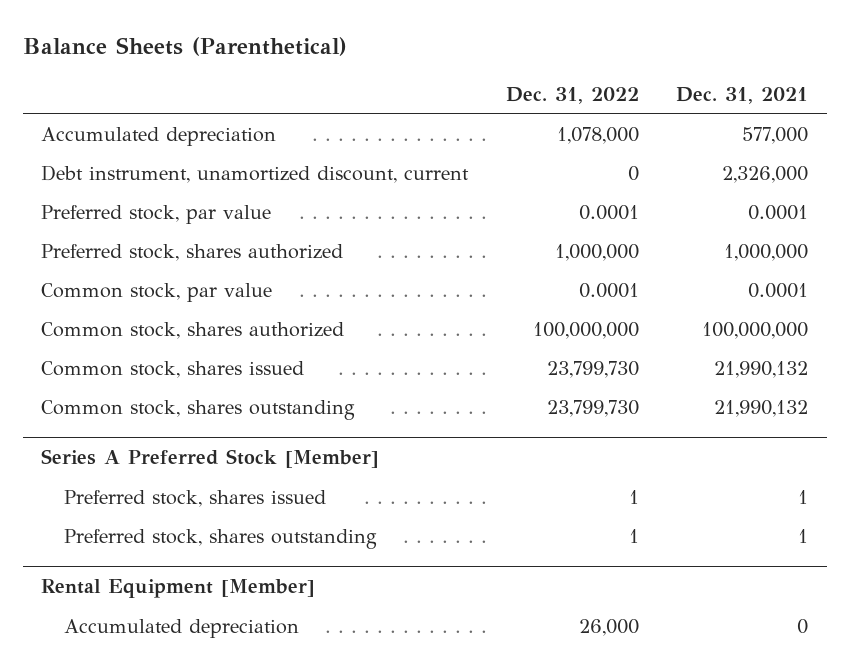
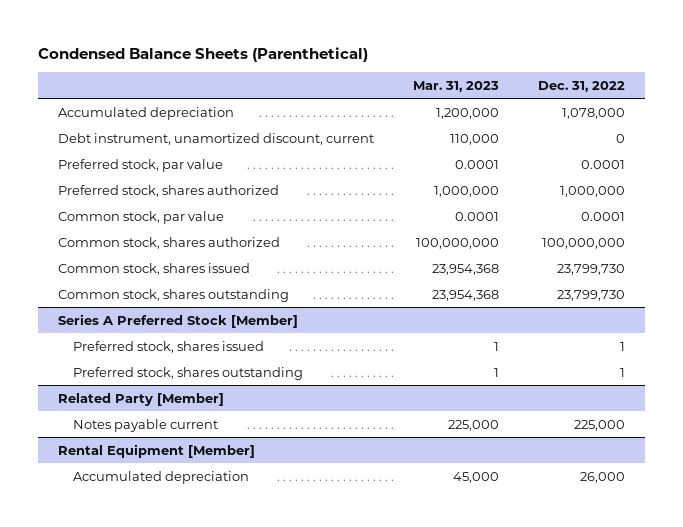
[22,37,347,57] Balance Sheets (Parenthetical) -> [38,46,369,62] Condensed Balance Sheets (Parenthetical)
[676,86,809,104] Dec. 31, 2021 -> none
none -> [413,80,500,92] Mar. 31, 2023
none -> [57,392,224,406] Related Party [Member]
none -> [73,418,219,432] Notes payable current

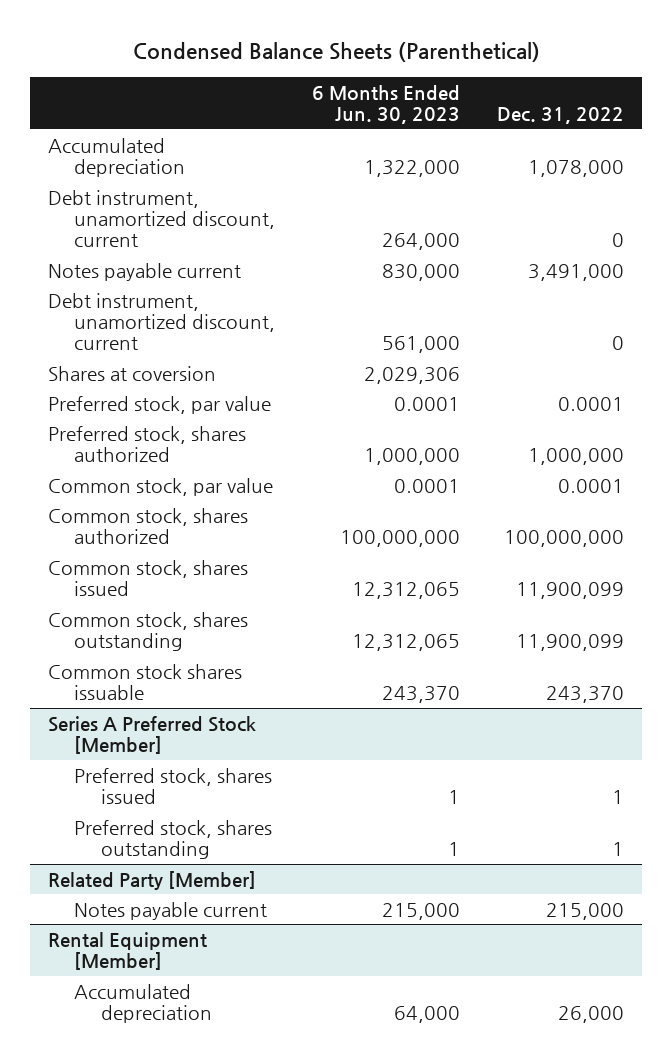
[413,80,500,92] Mar. 31, 2023 -> none
none -> [312,84,461,124] 6 Months Ended Jun. 30, 2023
none -> [48,262,242,281] Notes payable current
none -> [48,292,276,351] Debt instrument, unamortized discount, current
none -> [48,365,217,381] Shares at coversion
[557,263,626,275] 23,799,730 -> [516,582,625,600] 11,900,099
[557,289,626,301] 23,799,730 -> [516,634,625,652] 11,900,099
none -> [48,663,243,701] Common stock shares issuable
[574,419,626,431] 225,000 -> [546,902,625,920] 215,000

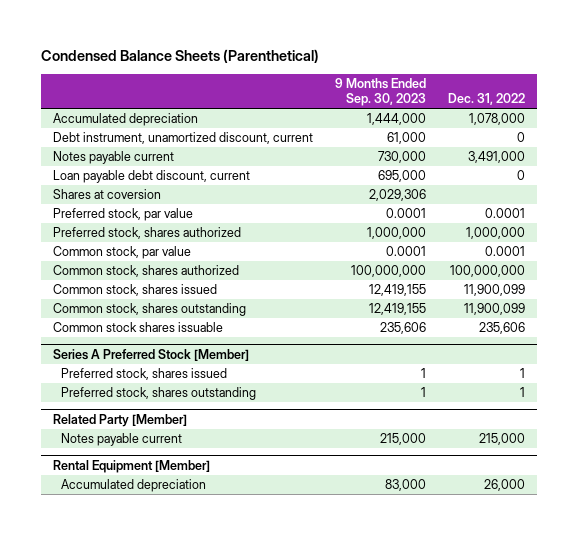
[312,84,461,124] 6 Months Ended Jun. 30, 2023 -> none
none -> [334,77,426,107] 9 Months Ended Sep. 30, 2023
[48,292,276,351] Debt instrument, unamortized discount, current -> [52,170,250,184] Loan payable debt discount, current
[546,686,625,704] 243,370 -> [479,322,526,335] 235,606

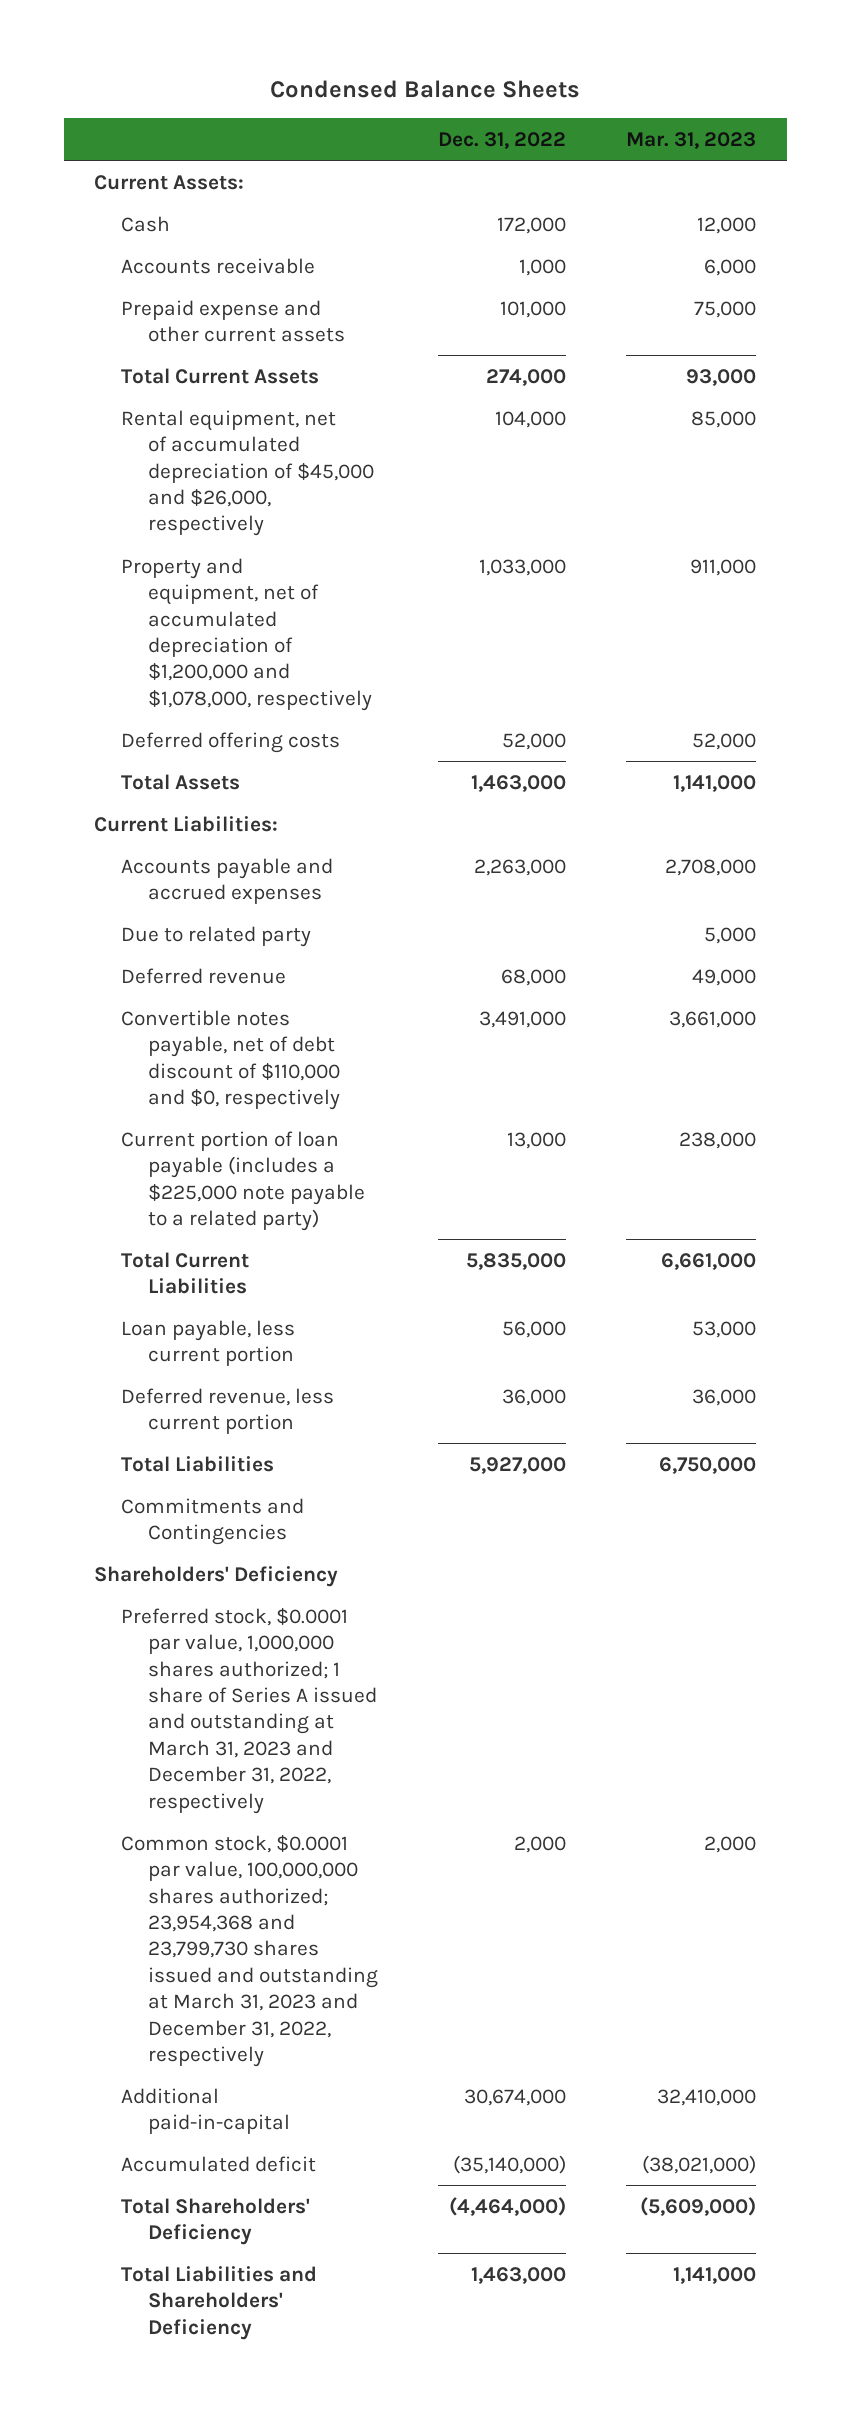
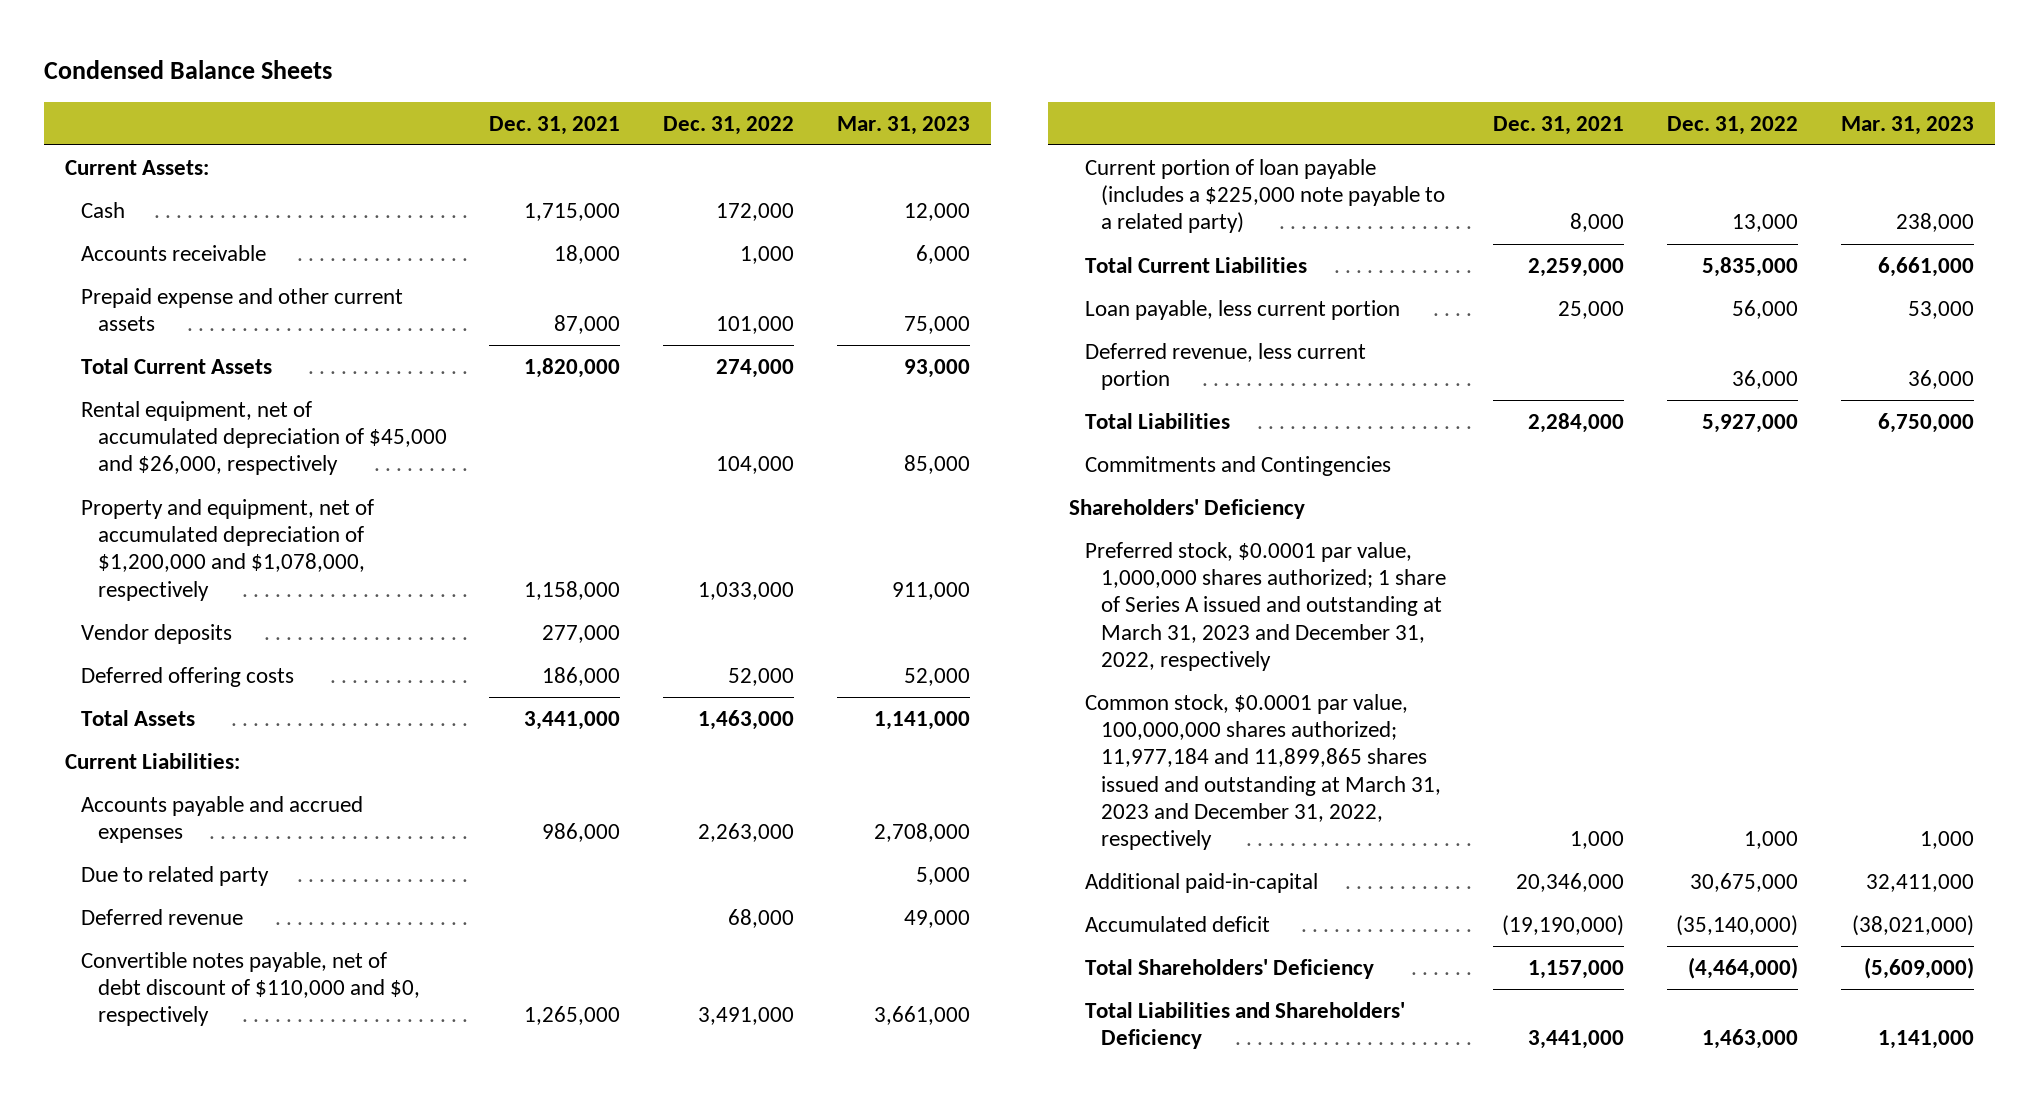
none -> [489,115,621,135] Dec. 31, 2021
none -> [81,623,233,644] Vendor deposits
[121,1834,378,2068] Common stock, $0.0001 par value, 100,000,000 shares authorized; 23,954,368 and 23,799,730 shares issued and outstanding at March 31, 2023 and December 31, 2022, respectively -> [1085,693,1442,851] Common stock, $0.0001 par value, 100,000,000 shares authorized; 11,977,184 and 11,899,865 shares issued and outstanding at March 31, 2023 and December 31, 2022, respectively
[513,1835,566,1853] 2,000 -> [1743,831,1798,850] 1,000
[704,1835,757,1853] 2,000 -> [1919,831,1974,850] 1,000
[463,2088,566,2106] 30,674,000 -> [1689,872,1798,892] 30,675,000
[657,2088,757,2106] 32,410,000 -> [1865,873,1974,892] 32,411,000

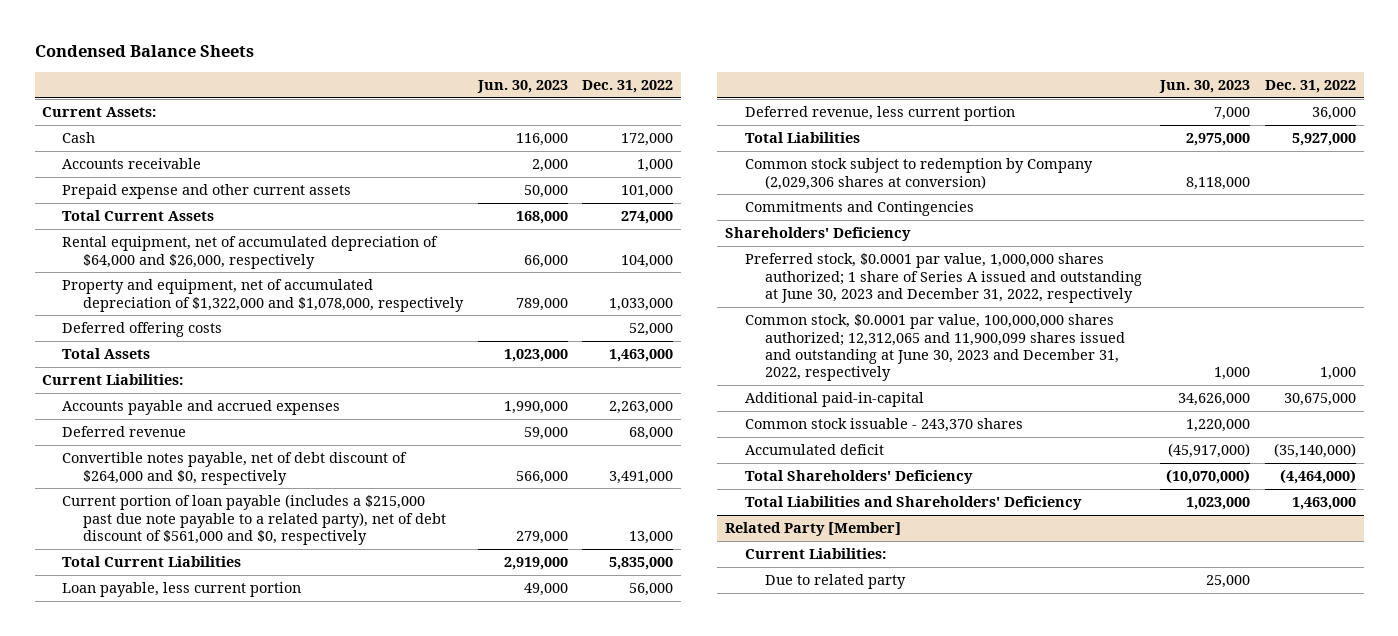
[489,115,621,135] Dec. 31, 2021 -> none
[836,115,970,135] Mar. 31, 2023 -> none
none -> [476,79,568,93] Jun. 30, 2023
[81,623,233,644] Vendor deposits -> none
[81,400,447,476] Rental equipment, net of accumulated depreciation of $45,000 and $26,000, respectively -> [62,236,439,269] Rental equipment, net of accumulated depreciation of $64,000 and $26,000, respectively
[81,498,375,601] Property and equipment, net of accumulated depreciation of $1,200,000 and $1,078,000, respectively -> [62,279,464,312] Property and equipment, net of accumulated depreciation of $1,322,000 and $1,078,000, respectively
[81,865,270,886] Due to related party -> none
[81,951,420,1027] Convertible notes payable, net of debt discount of $110,000 and $0, respectively -> [62,452,408,485] Convertible notes payable, net of debt discount of $264,000 and $0, respectively
[1085,158,1446,234] Current portion of loan payable (includes a $225,000 note payable to a related party) -> [62,494,446,546] Current portion of loan payable (includes a $215,000 past due note payable to a related party), net of debt discount of $561,000 and $0, respectively
none -> [745,158,1094,190] Common stock subject to redemption by Company (2,029,306 shares at conversion)
[1085,541,1447,672] Preferred stock, $0.0001 par value, 1,000,000 shares authorized; 1 share of Series A issued and outstanding at March 31, 2023 and December 31, 2022, respectively -> [745,253,1143,304] Preferred stock, $0.0001 par value, 1,000,000 shares authorized; 1 share of Series A issued and outstanding at June 30, 2023 and December 31, 2022, respectively
[1085,693,1442,851] Common stock, $0.0001 par value, 100,000,000 shares authorized; 11,977,184 and 11,899,865 shares issued and outstanding at March 31, 2023 and December 31, 2022, respectively -> [745,314,1126,382] Common stock, $0.0001 par value, 100,000,000 shares authorized; 12,312,065 and 11,900,099 shares issued and outstanding at June 30, 2023 and December 31, 2022, respectively
none -> [745,418,1024,433] Common stock issuable - 243,370 shares
none -> [724,522,901,537] Related Party [Member]
none -> [745,548,887,560] Current Liabilities:
none -> [765,574,907,590] Due to related party

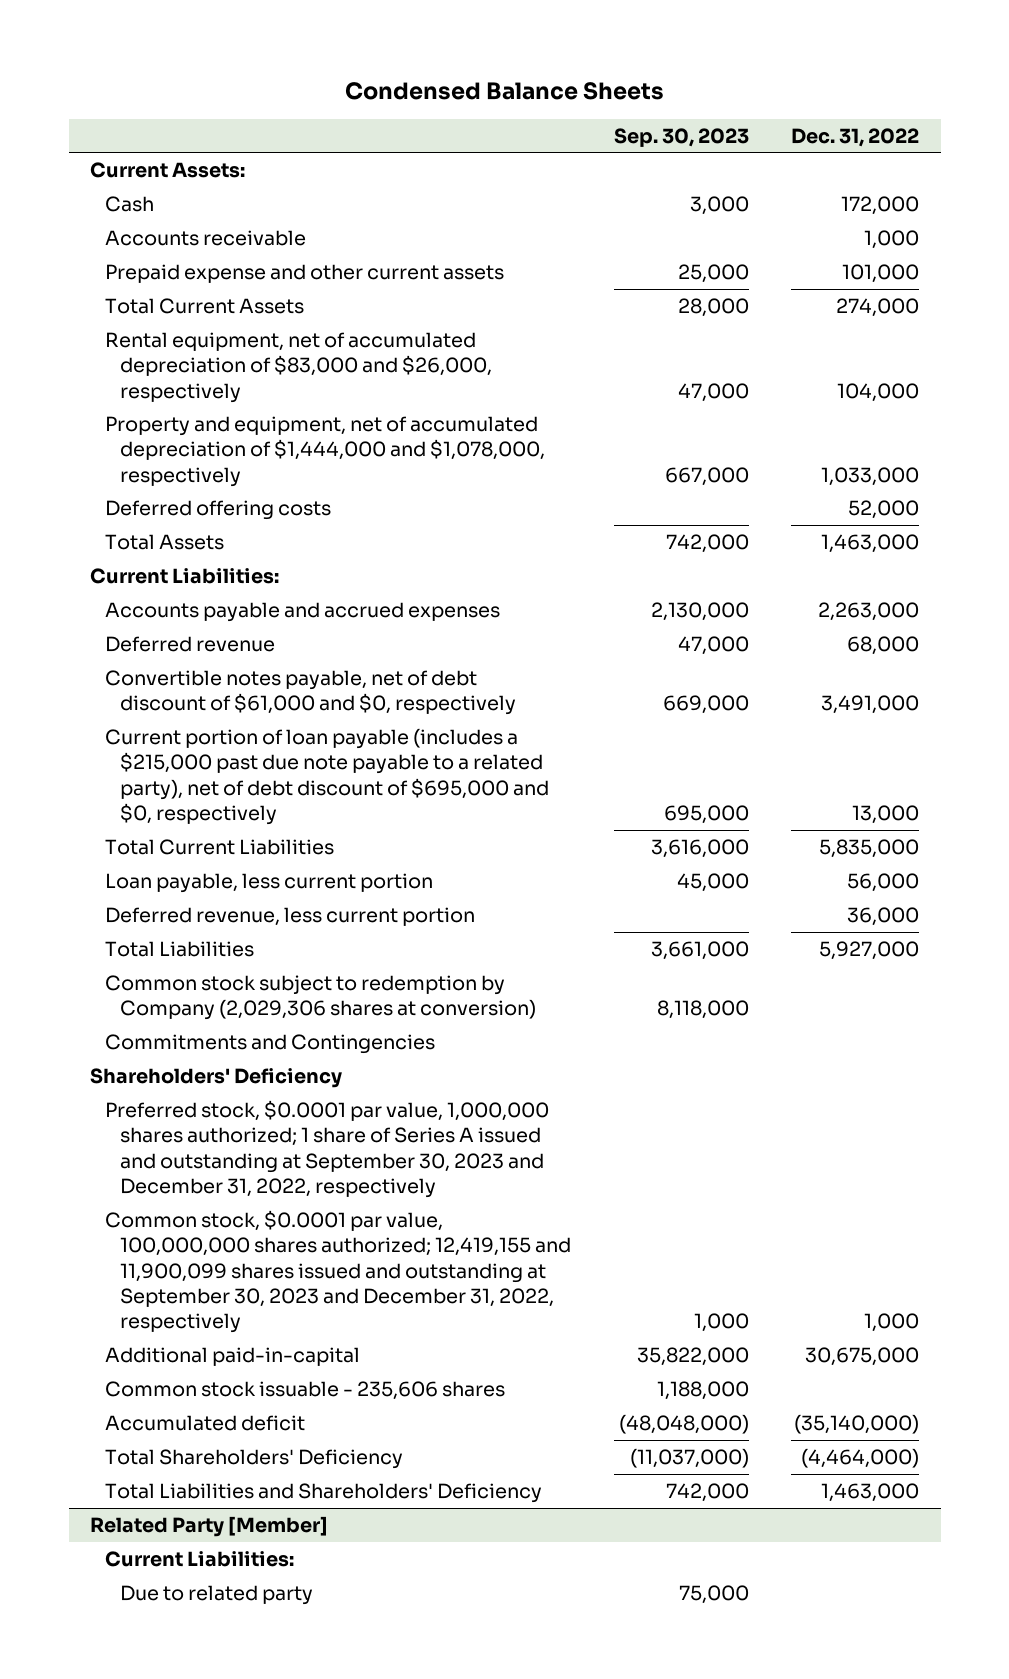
[476,79,568,93] Jun. 30, 2023 -> none
none -> [613,127,749,147] Sep. 30, 2023
[62,236,439,269] Rental equipment, net of accumulated depreciation of $64,000 and $26,000, respectively -> [105,332,493,403] Rental equipment, net of accumulated depreciation of $83,000 and $26,000, respectively
[62,279,464,312] Property and equipment, net of accumulated depreciation of $1,322,000 and $1,078,000, respectively -> [105,416,546,487] Property and equipment, net of accumulated depreciation of $1,444,000 and $1,078,000, respectively
[62,452,408,485] Convertible notes payable, net of debt discount of $264,000 and $0, respectively -> [105,670,517,716] Convertible notes payable, net of debt discount of $61,000 and $0, respectively
[62,494,446,546] Current portion of loan payable (includes a $215,000 past due note payable to a related party), net of debt discount of $561,000 and $0, respectively -> [105,728,550,825] Current portion of loan payable (includes a $215,000 past due note payable to a related party), net of debt discount of $695,000 and $0, respectively
[745,253,1143,304] Preferred stock, $0.0001 par value, 1,000,000 shares authorized; 1 share of Series A issued and outstanding at June 30, 2023 and December 31, 2022, respectively -> [105,1100,550,1198] Preferred stock, $0.0001 par value, 1,000,000 shares authorized; 1 share of Series A issued and outstanding at September 30, 2023 and December 31, 2022, respectively
[745,314,1126,382] Common stock, $0.0001 par value, 100,000,000 shares authorized; 12,312,065 and 11,900,099 shares issued and outstanding at June 30, 2023 and December 31, 2022, respectively -> [105,1210,572,1334] Common stock, $0.0001 par value, 100,000,000 shares authorized; 12,419,155 and 11,900,099 shares issued and outstanding at September 30, 2023 and December 31, 2022, respectively
[745,418,1024,433] Common stock issuable - 243,370 shares -> [105,1381,506,1401] Common stock issuable - 235,606 shares

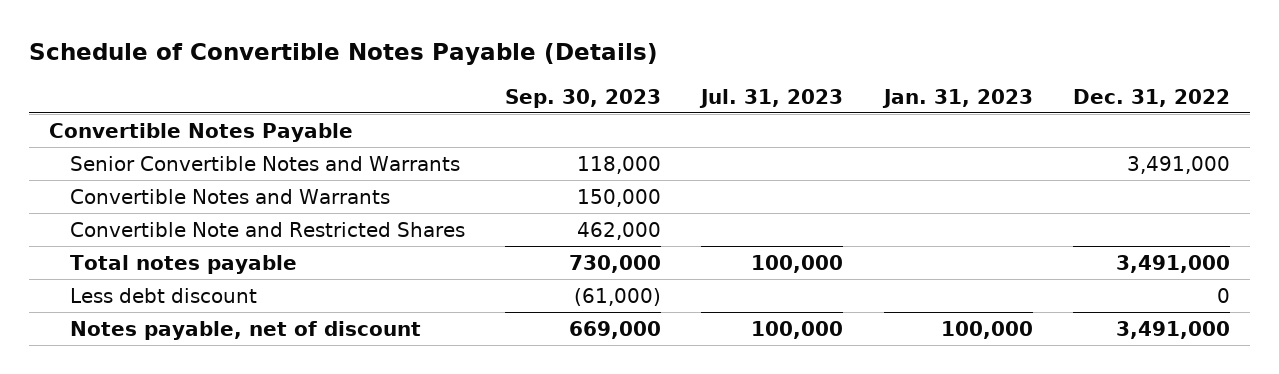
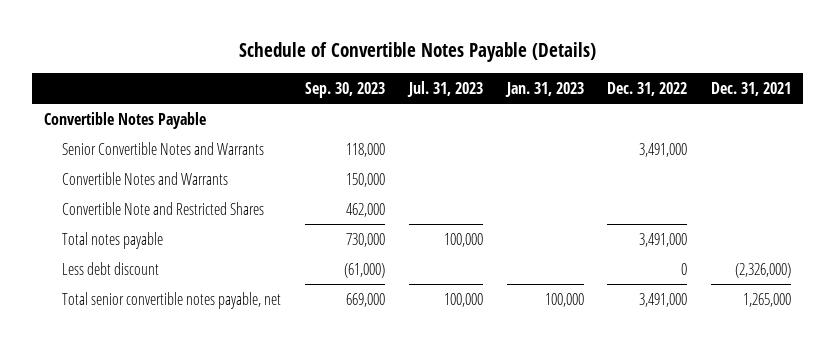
none -> [711,81,792,96] Dec. 31, 2021
[69,320,421,340] Notes payable, net of discount -> [62,291,282,309] Total senior convertible notes payable, net

